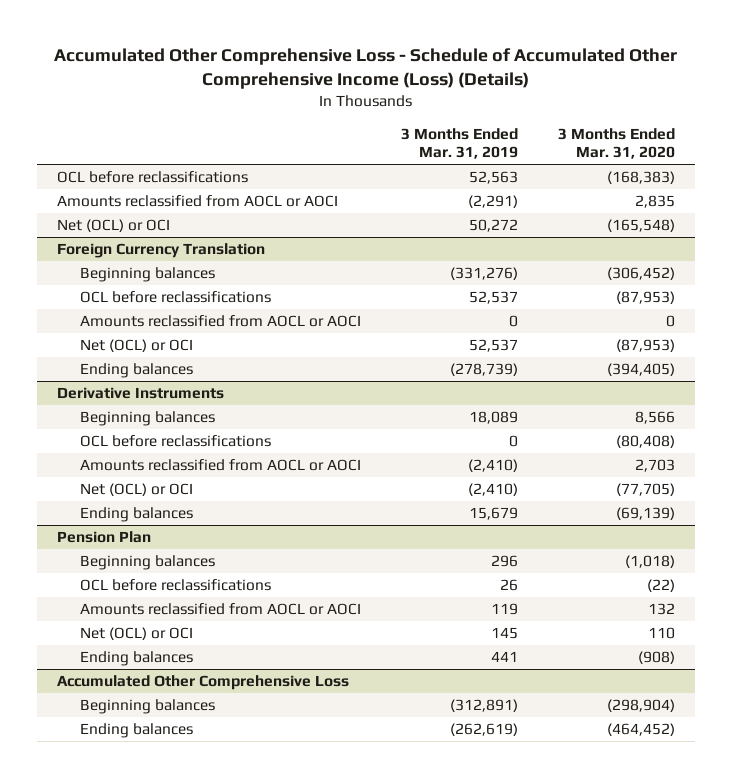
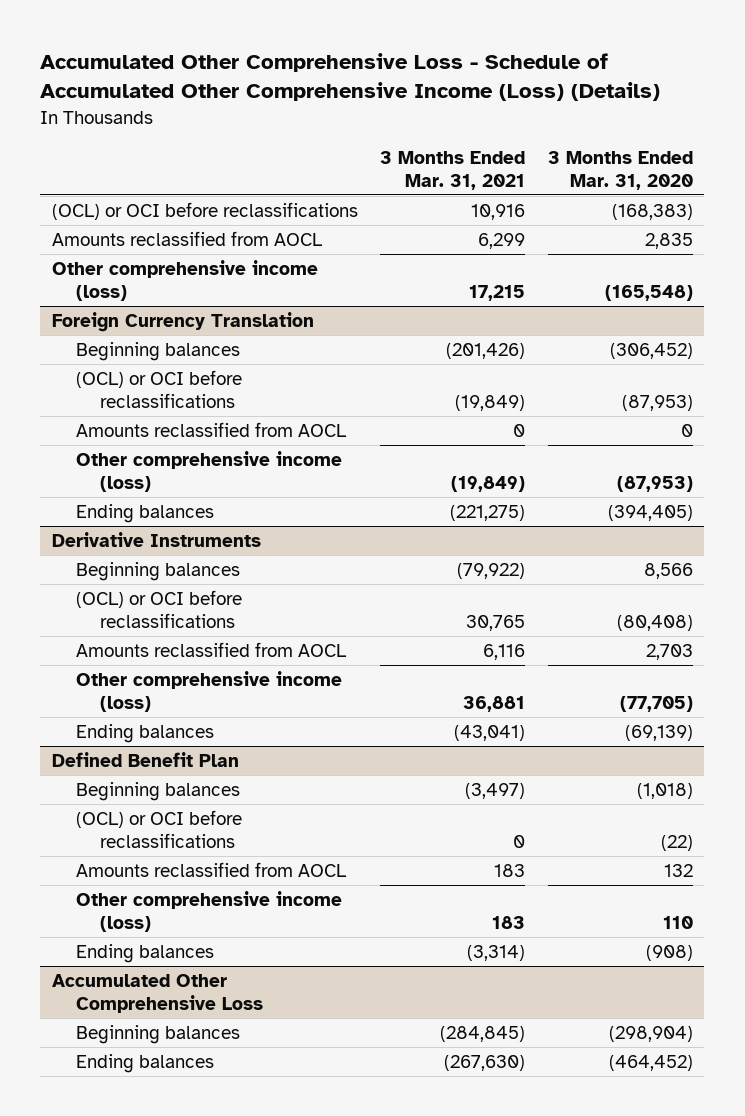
[401,127,519,160] 3 Months Ended Mar. 31, 2019 -> none
none -> [380,150,526,190] 3 Months Ended Mar. 31, 2021
[56,170,248,183] OCL before reclassifications -> [51,201,358,220] (OCL) or OCI before reclassifications
[56,194,338,207] Amounts reclassified from AOCL or AOCI -> [51,230,323,246] Amounts reclassified from AOCL
[56,218,170,232] Net (OCL) or OCI -> [51,259,318,301] Other comprehensive income (loss)
[80,290,272,303] OCL before reclassifications -> [75,369,242,408] (OCL) or OCI before reclassifications
[80,314,362,327] Amounts reclassified from AOCL or AOCI -> [75,421,347,437] Amounts reclassified from AOCL
[80,338,194,352] Net (OCL) or OCI -> [75,450,342,492] Other comprehensive income (loss)
[80,434,272,447] OCL before reclassifications -> [75,589,242,628] (OCL) or OCI before reclassifications
[80,458,362,471] Amounts reclassified from AOCL or AOCI -> [75,641,347,657] Amounts reclassified from AOCL
[80,482,194,496] Net (OCL) or OCI -> [75,670,342,712] Other comprehensive income (loss)
[56,530,151,543] Pension Plan -> [51,751,239,767] Defined Benefit Plan
[80,578,272,591] OCL before reclassifications -> [75,809,242,848] (OCL) or OCI before reclassifications
[80,602,362,615] Amounts reclassified from AOCL or AOCI -> [75,861,347,877] Amounts reclassified from AOCL
[80,626,194,640] Net (OCL) or OCI -> [75,890,342,932] Other comprehensive income (loss)

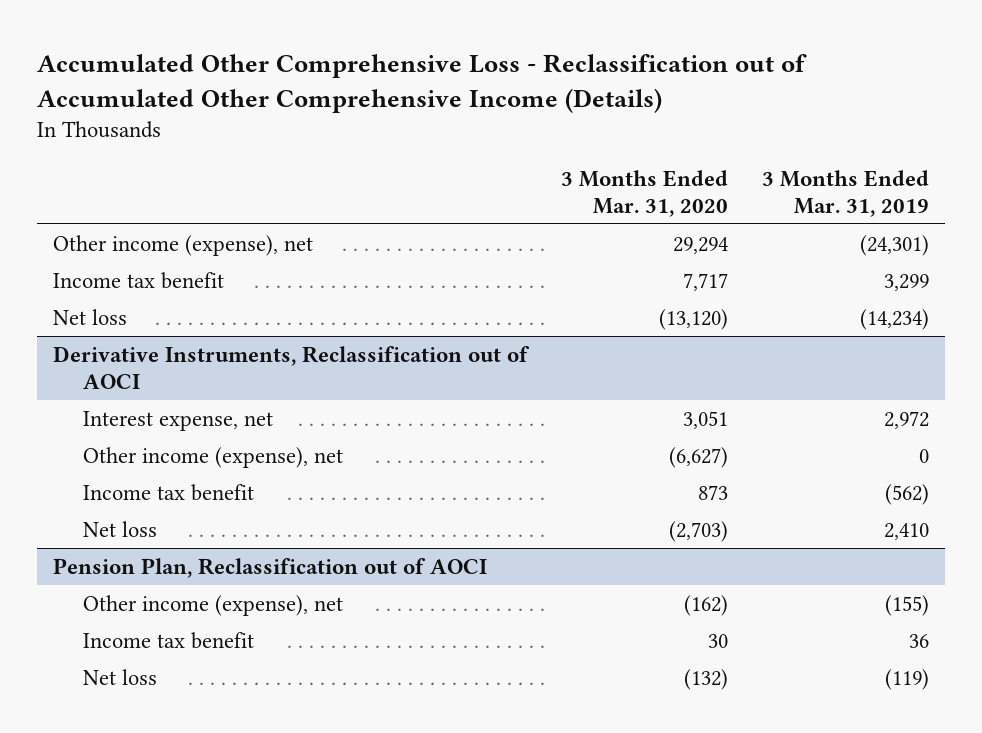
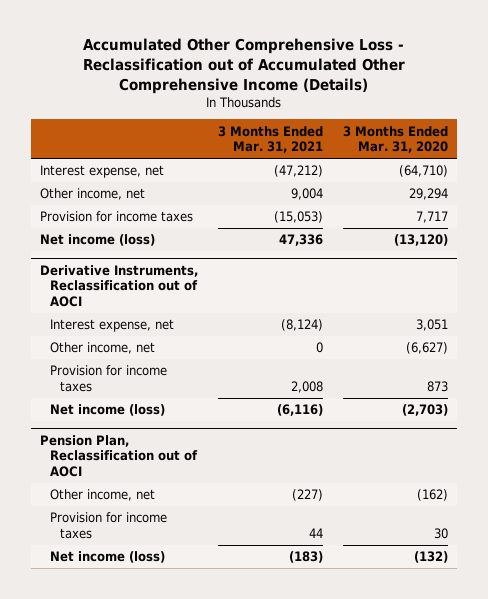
[761,169,929,217] 3 Months Ended Mar. 31, 2019 -> none
none -> [217,125,323,154] 3 Months Ended Mar. 31, 2021
none -> [40,165,165,179] Interest expense, net
[53,234,314,256] Other income (expense), net -> [40,188,146,201] Other income, net
[53,271,225,289] Income tax benefit -> [40,211,194,223] Provision for income taxes
[53,308,128,325] Net loss -> [40,234,156,247] Net income (loss)
[82,446,343,468] Other income (expense), net -> [50,342,156,355] Other income, net
[82,483,254,501] Income tax benefit -> [50,365,168,392] Provision for income taxes
[82,520,157,537] Net loss -> [50,404,166,417] Net income (loss)
[82,594,343,616] Other income (expense), net -> [50,489,156,502] Other income, net
[82,631,254,649] Income tax benefit -> [50,512,168,539] Provision for income taxes
[82,668,157,685] Net loss -> [50,551,166,564] Net income (loss)

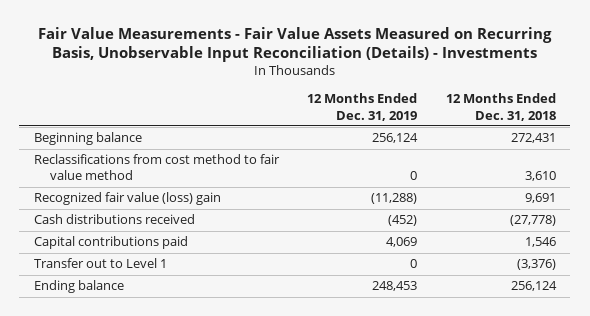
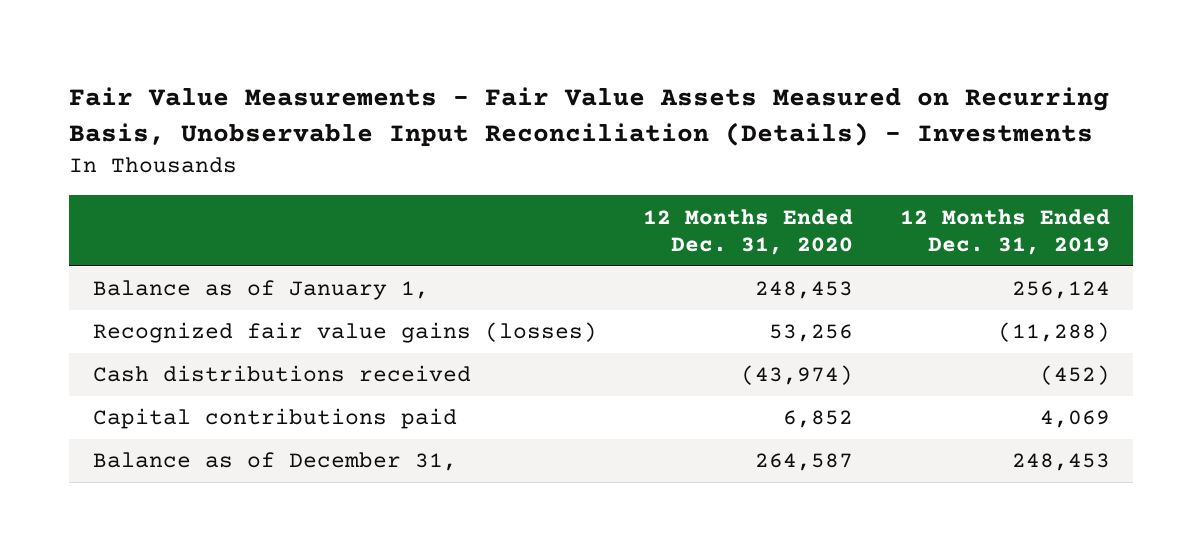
[446,93,557,121] 12 Months Ended Dec. 31, 2018 -> none
none -> [643,208,854,255] 12 Months Ended Dec. 31, 2020
[33,154,280,181] Reclassifications from cost method to fair value method -> none
[33,132,142,146] Beginning balance -> [92,280,429,301] Balance as of January 1,
[33,192,221,206] Recognized fair value (loss) gain -> [92,322,597,344] Recognized fair value gains (losses)
[33,258,167,269] Transfer out to Level 1 -> none
[33,280,124,294] Ending balance -> [92,452,457,472] Balance as of December 31,

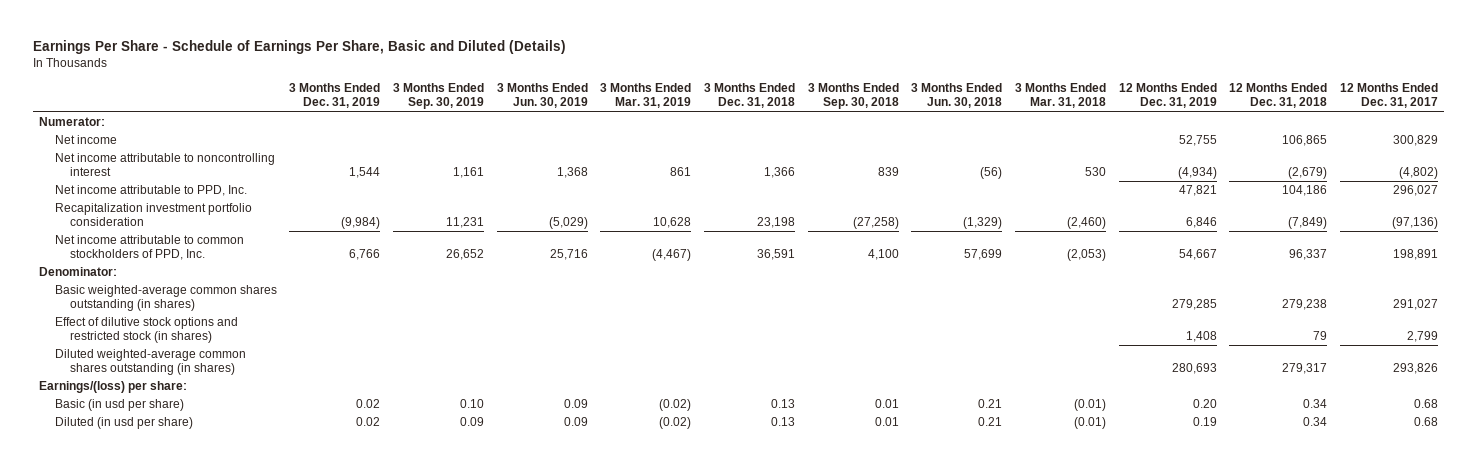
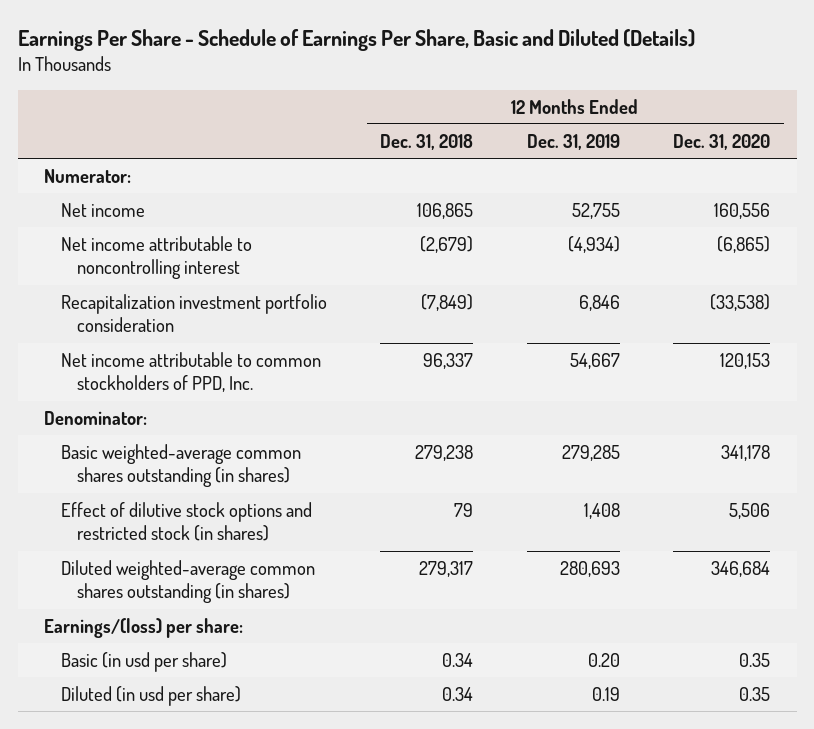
[289,83,381,109] 3 Months Ended Dec. 31, 2019 -> none
[393,83,485,110] 3 Months Ended Sep. 30, 2019 -> none
[496,83,588,109] 3 Months Ended Jun. 30, 2019 -> none
[600,83,692,109] 3 Months Ended Mar. 31, 2019 -> none
[704,83,796,109] 3 Months Ended Dec. 31, 2018 -> none
[807,83,899,110] 3 Months Ended Sep. 30, 2018 -> none
[911,83,1003,109] 3 Months Ended Jun. 30, 2018 -> none
[1015,83,1107,109] 3 Months Ended Mar. 31, 2018 -> none
[1340,83,1439,109] 12 Months Ended Dec. 31, 2017 -> none
none -> [673,133,771,150] Dec. 31, 2020
[54,185,247,197] Net income attributable to PPD, Inc. -> none

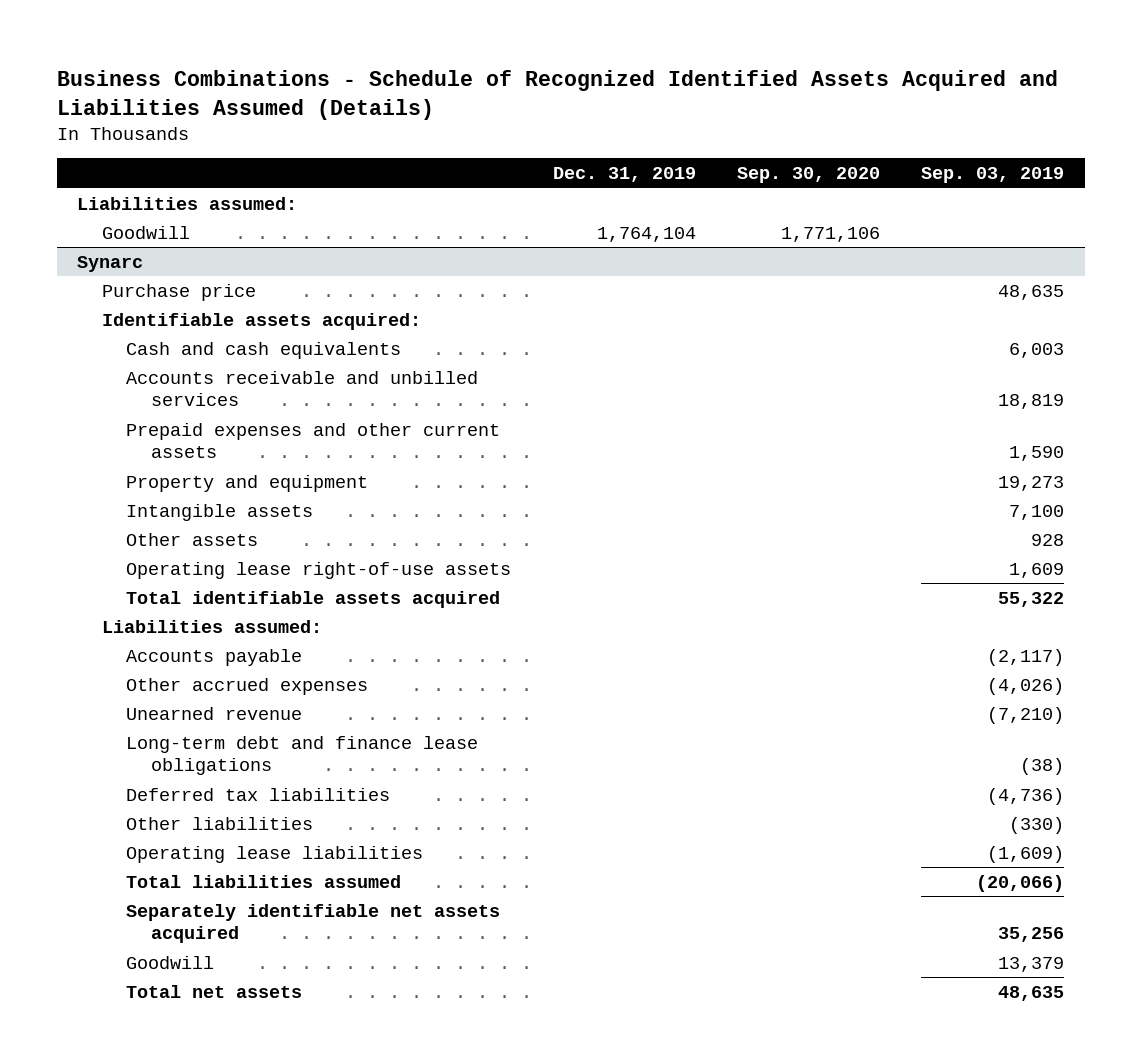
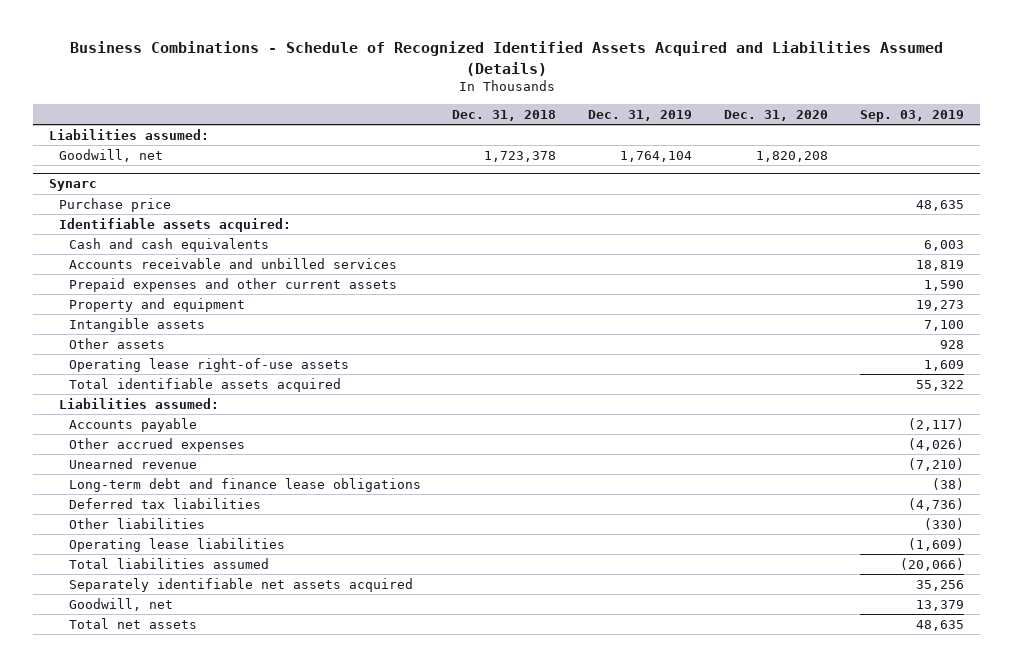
[736,167,880,184] Sep. 30, 2020 -> none
none -> [452,109,557,121] Dec. 31, 2018
none -> [724,109,829,121] Dec. 31, 2020
[101,225,190,239] Goodwill -> [58,148,163,162] Goodwill, net
[126,955,215,969] Goodwill -> [68,597,173,611] Goodwill, net

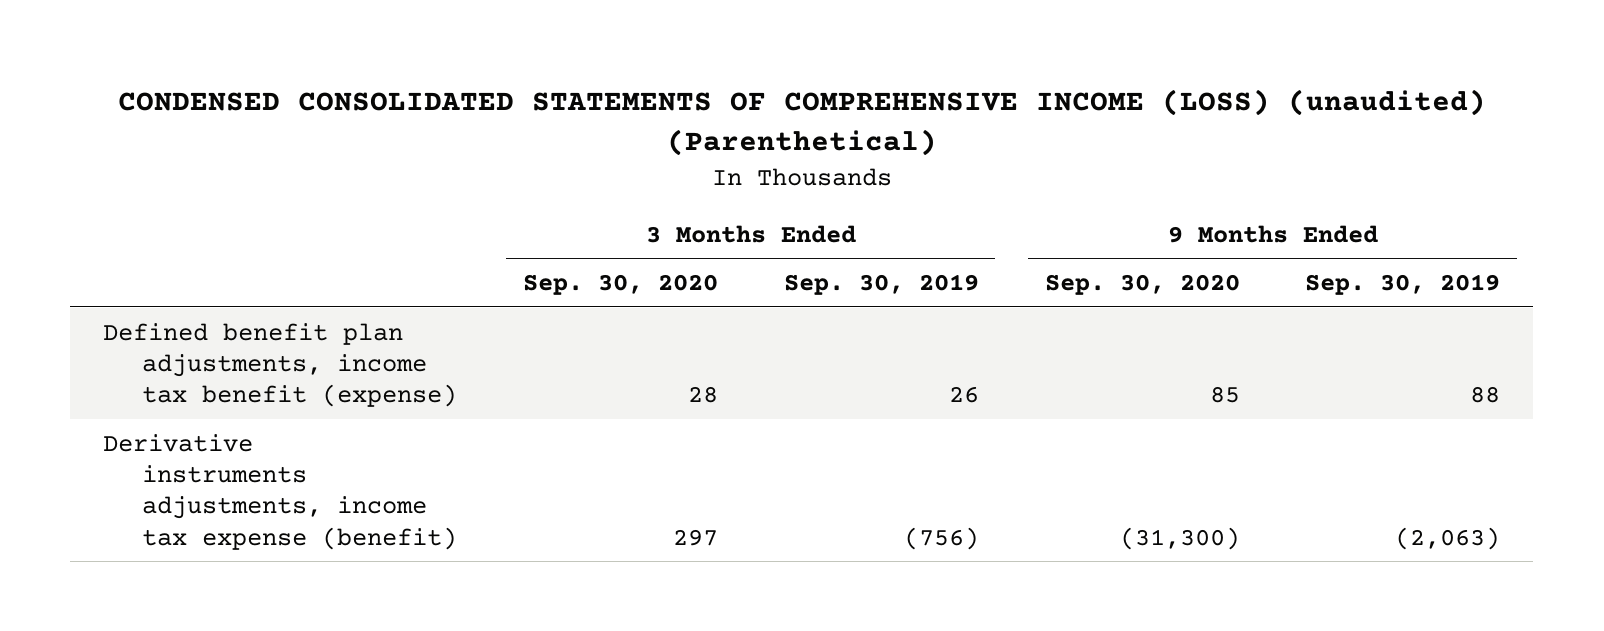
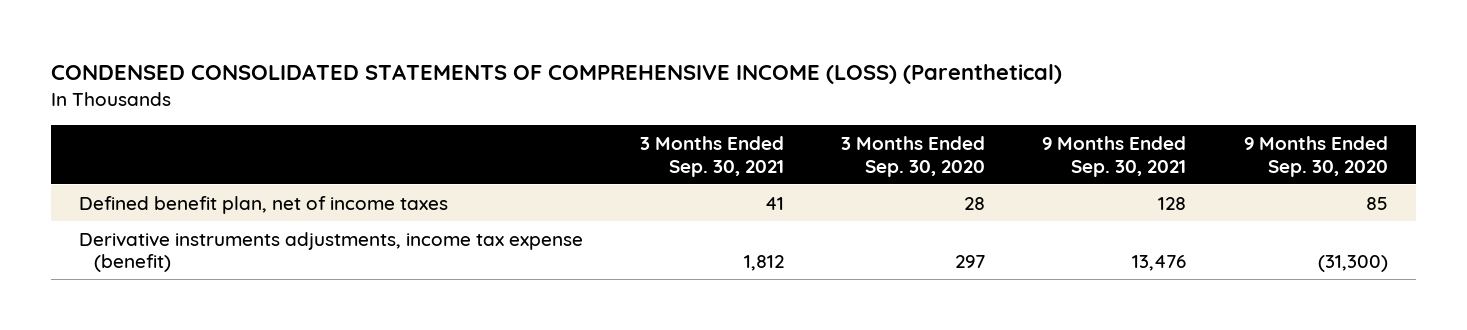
[117,89,1486,157] CONDENSED CONSOLIDATED STATEMENTS OF COMPREHENSIVE INCOME (LOSS) (unaudited) (Parenthetical) -> [50,64,1062,85] CONDENSED CONSOLIDATED STATEMENTS OF COMPREHENSIVE INCOME (LOSS) (Parenthetical)
[783,274,979,296] Sep. 30, 2019 -> none
[1305,274,1501,296] Sep. 30, 2019 -> none
none -> [640,136,785,177] 3 Months Ended Sep. 30, 2021
none -> [1042,136,1187,177] 9 Months Ended Sep. 30, 2021
[103,322,457,408] Defined benefit plan adjustments, income tax benefit (expense) -> [79,195,449,214] Defined benefit plan, net of income taxes

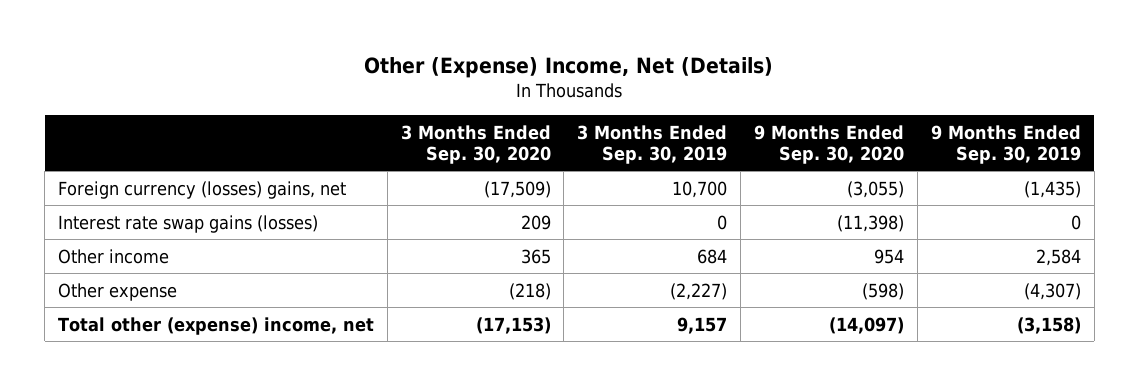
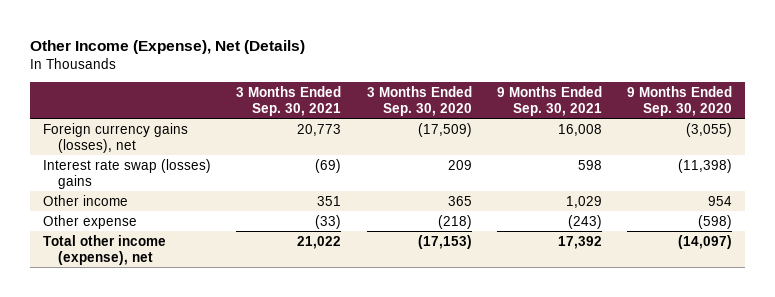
[364,56,774,78] Other (Expense) Income, Net (Details) -> [30,39,306,54] Other Income (Expense), Net (Details)
[577,124,728,164] 3 Months Ended Sep. 30, 2019 -> none
[930,124,1081,164] 9 Months Ended Sep. 30, 2019 -> none
none -> [236,85,342,116] 3 Months Ended Sep. 30, 2021
none -> [496,85,602,116] 9 Months Ended Sep. 30, 2021
[57,180,346,199] Foreign currency (losses) gains, net -> [42,122,188,153] Foreign currency gains (losses), net
[57,214,318,233] Interest rate swap gains (losses) -> [42,158,211,189] Interest rate swap (losses) gains
[57,316,374,335] Total other (expense) income, net -> [42,234,166,265] Total other income (expense), net

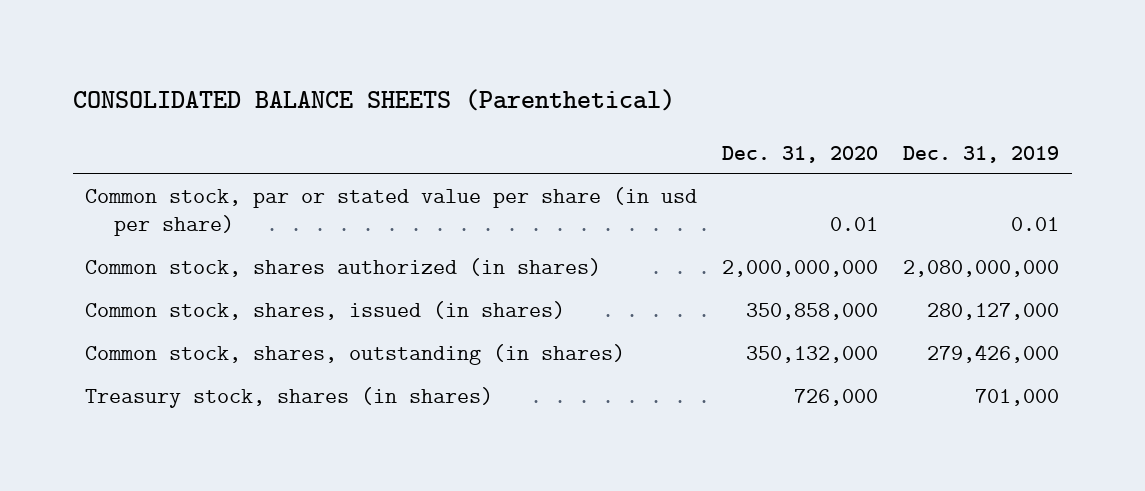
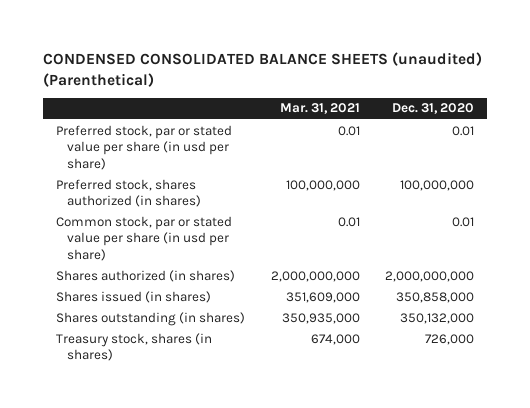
[72,89,675,112] CONSOLIDATED BALANCE SHEETS (Parenthetical) -> [43,51,483,87] CONDENSED CONSOLIDATED BALANCE SHEETS (unaudited) (Parenthetical)
[903,145,1060,163] Dec. 31, 2019 -> none
none -> [279,103,360,115] Mar. 31, 2021
none -> [56,124,233,170] Preferred stock, par or stated value per share (in usd per share)
none -> [56,178,201,208] Preferred stock, shares authorized (in shares)
[85,258,602,278] Common stock, shares authorized (in shares) -> [56,269,236,282] Shares authorized (in shares)
[85,301,566,321] Common stock, shares, issued (in shares) -> [56,290,212,303] Shares issued (in shares)
[85,344,626,366] Common stock, shares, outstanding (in shares) -> [56,311,246,326] Shares outstanding (in shares)

